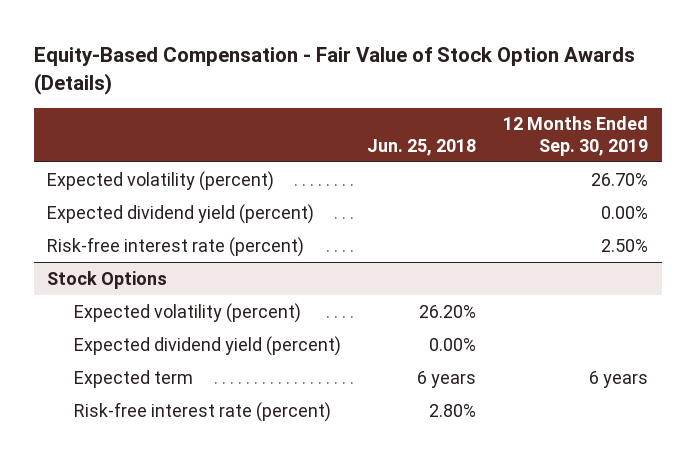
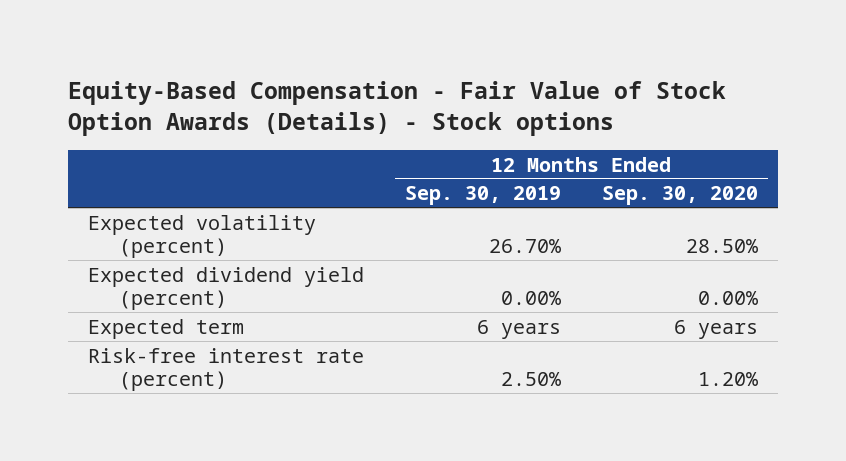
[33,46,635,95] Equity-Based Compensation - Fair Value of Stock Option Awards (Details) -> [67,80,726,137] Equity-Based Compensation - Fair Value of Stock Option Awards (Details) - Stock options
[367,138,477,156] Jun. 25, 2018 -> none
none -> [601,186,758,206] Sep. 30, 2020
none -> [88,318,245,339] Expected term
[47,270,168,289] Stock Options -> none
[73,302,301,323] Expected volatility (percent) -> none
[73,335,341,356] Expected dividend yield (percent) -> none
[73,369,193,388] Expected term -> none
[73,401,331,422] Risk-free interest rate (percent) -> none

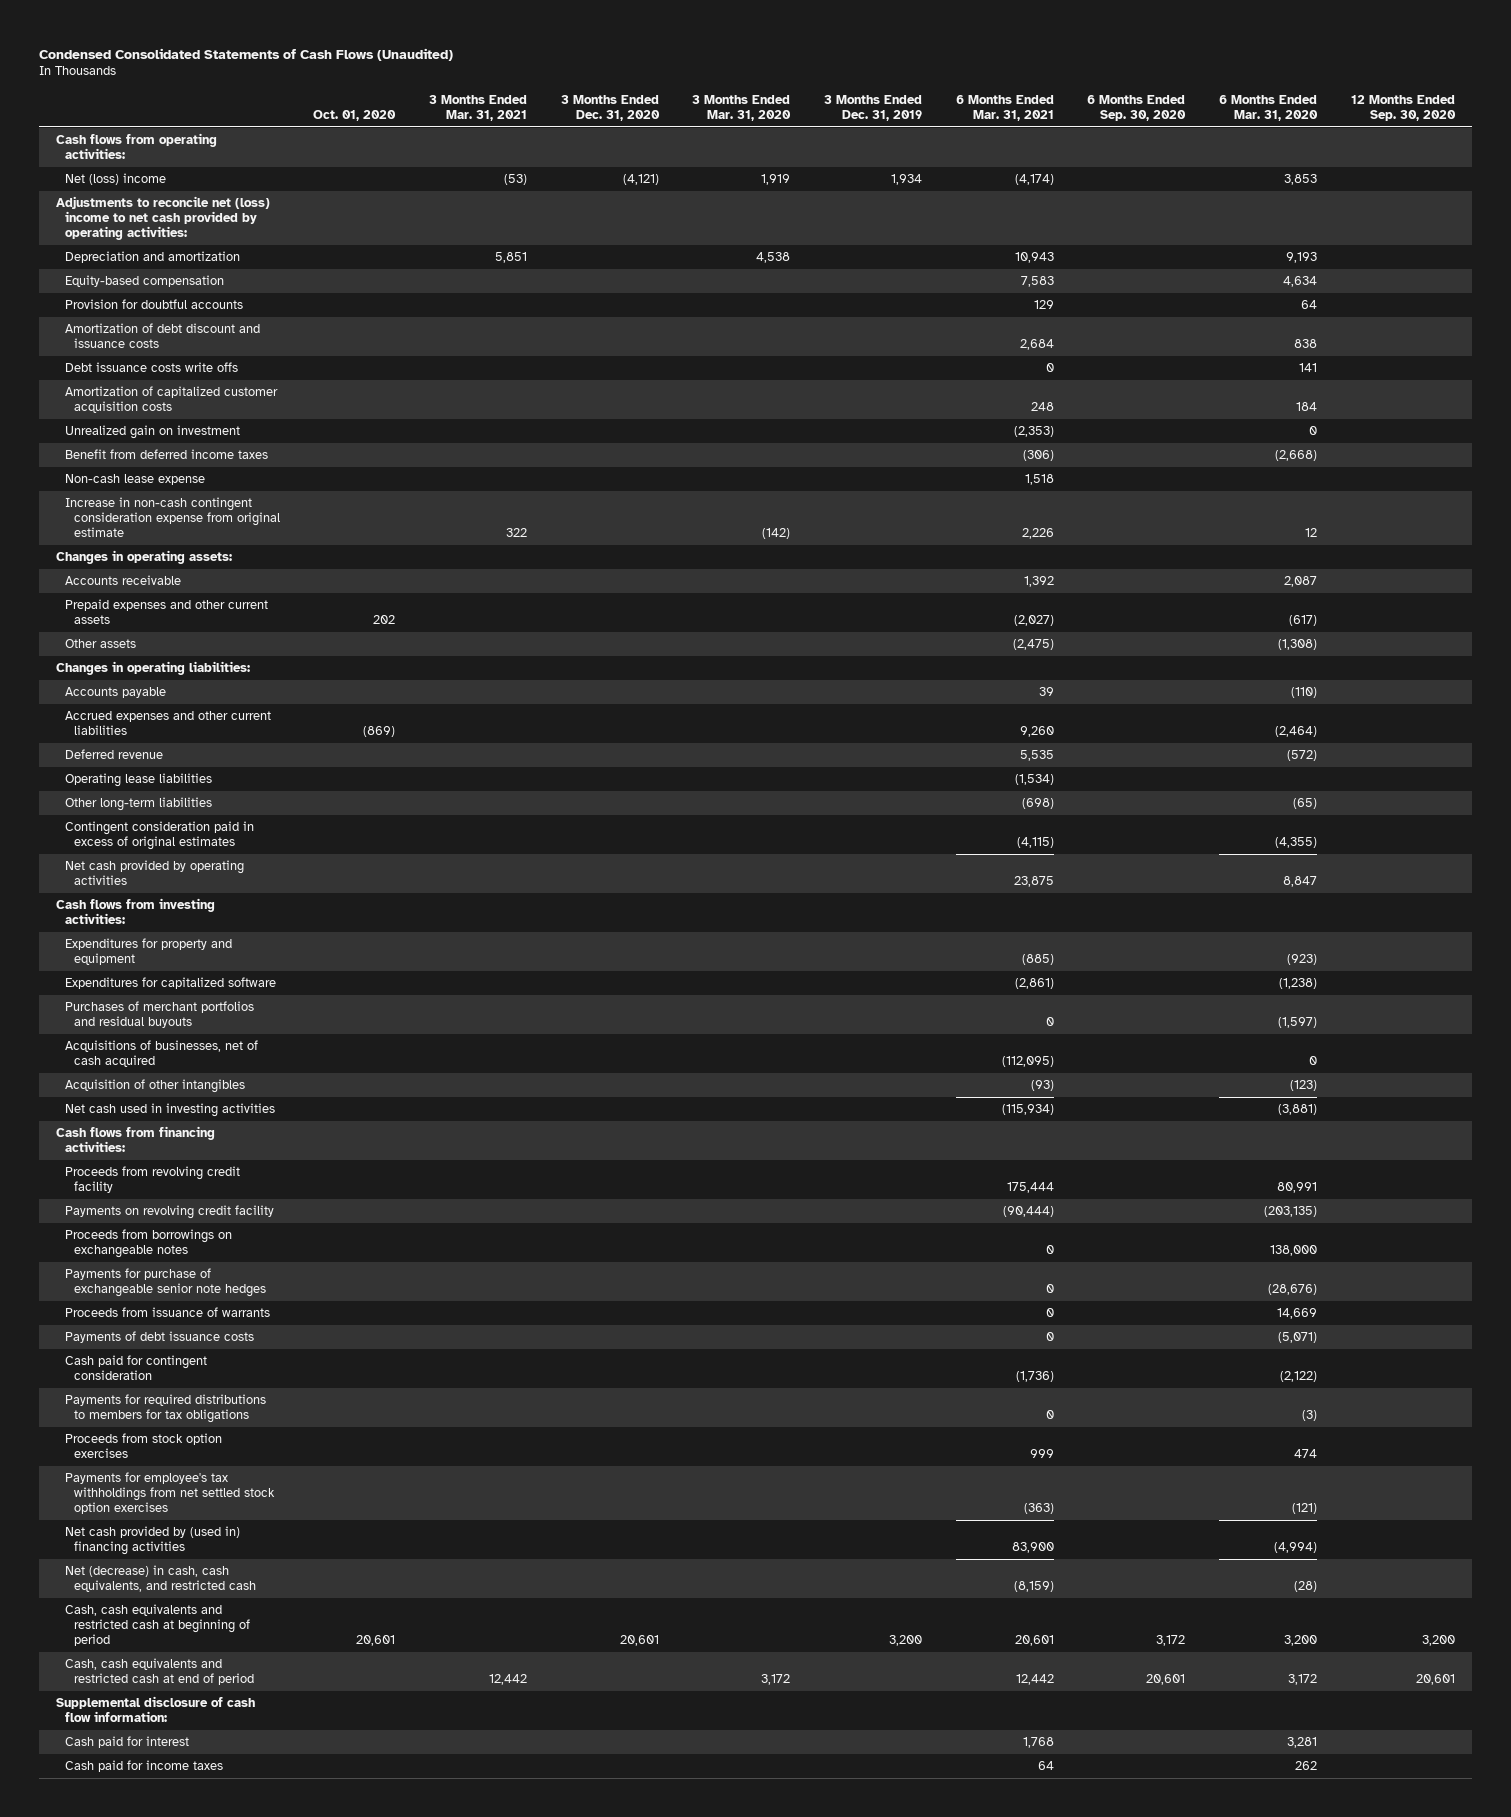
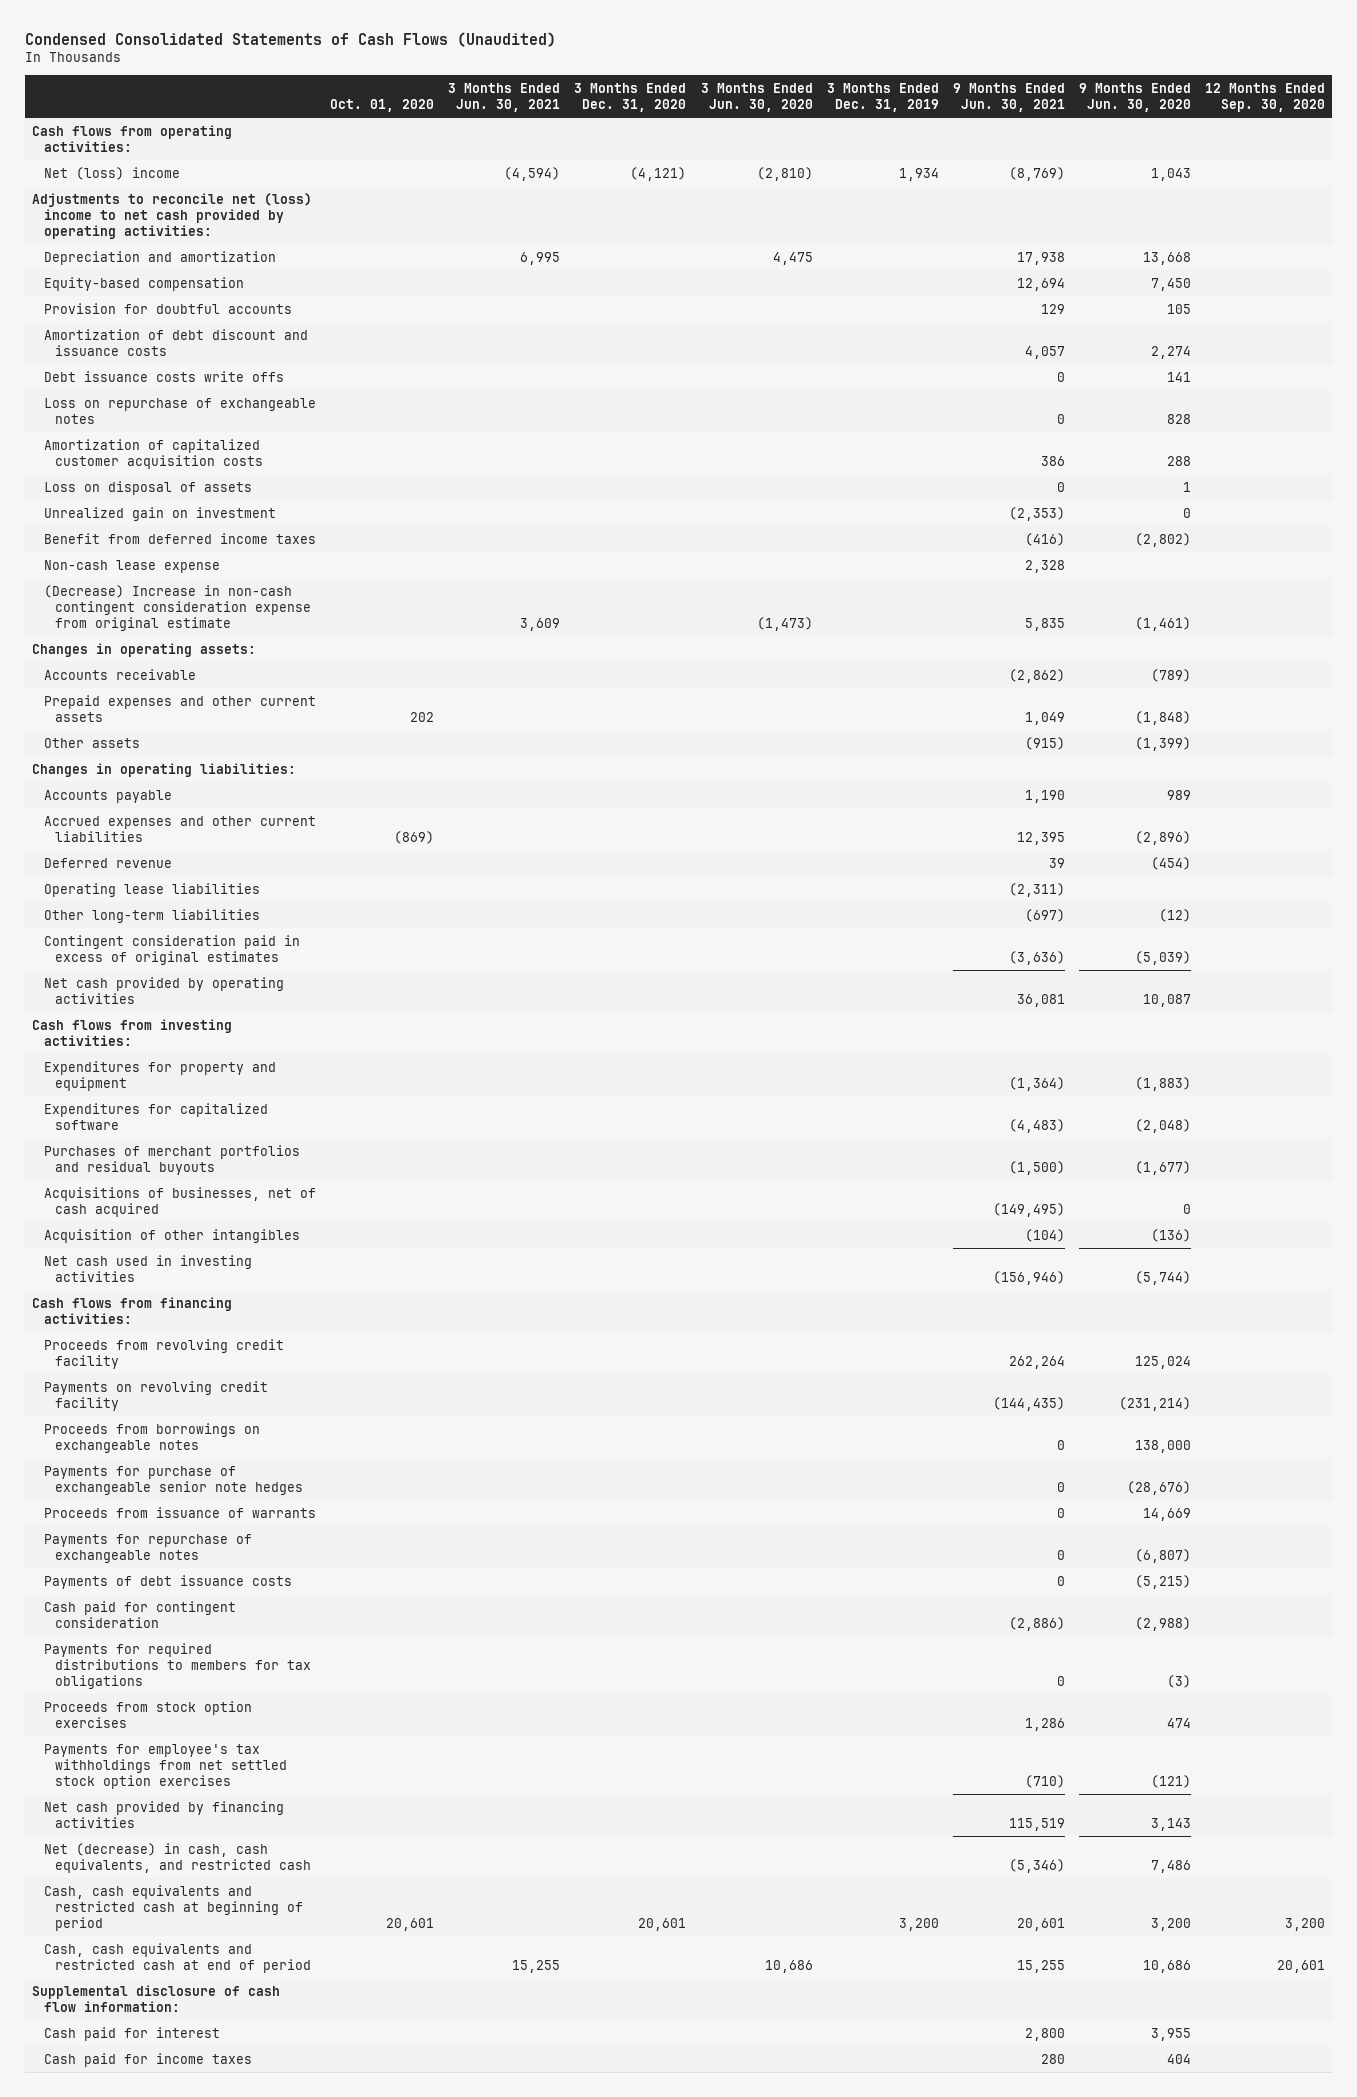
[428,94,527,121] 3 Months Ended Mar. 31, 2021 -> none
[692,94,792,121] 3 Months Ended Mar. 31, 2020 -> none
[955,94,1054,121] 6 Months Ended Mar. 31, 2021 -> none
[1087,94,1187,121] 6 Months Ended Sep. 30, 2020 -> none
[1219,94,1319,121] 6 Months Ended Mar. 31, 2020 -> none
none -> [448,82,561,112] 3 Months Ended Jun. 30, 2021
none -> [700,82,813,112] 3 Months Ended Jun. 30, 2020
none -> [952,82,1065,112] 9 Months Ended Jun. 30, 2021
none -> [1079,82,1192,112] 9 Months Ended Jun. 30, 2020
none -> [43,397,316,424] Loss on repurchase of exchangeable notes
none -> [43,480,252,495] Loss on disposal of assets
[64,497,280,538] Increase in non-cash contingent consideration expense from original estimate -> [43,584,312,631] (Decrease) Increase in non-cash contingent consideration expense from original estimate
none -> [43,1533,252,1563] Payments for repurchase of exchangeable notes
[64,1526,240,1556] Net cash provided by (used in) financing activities -> [43,1800,284,1828] Net cash provided by financing activities

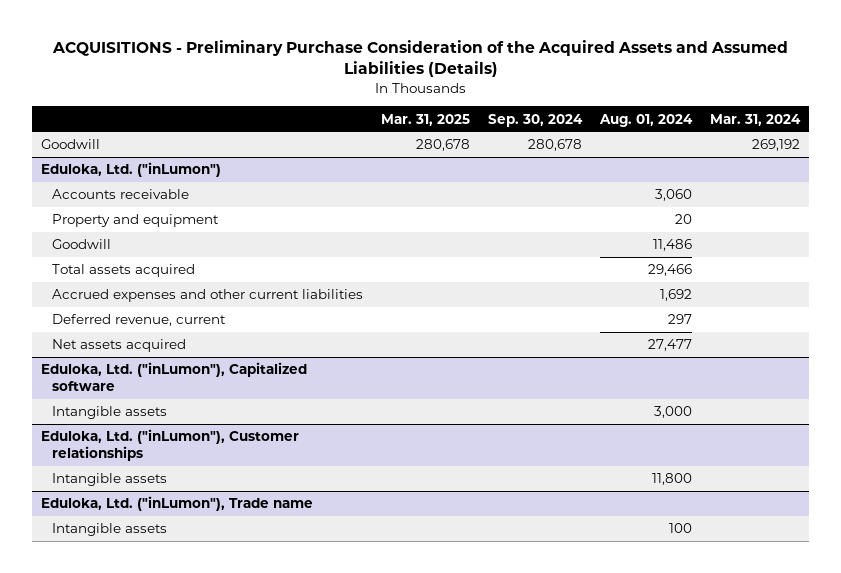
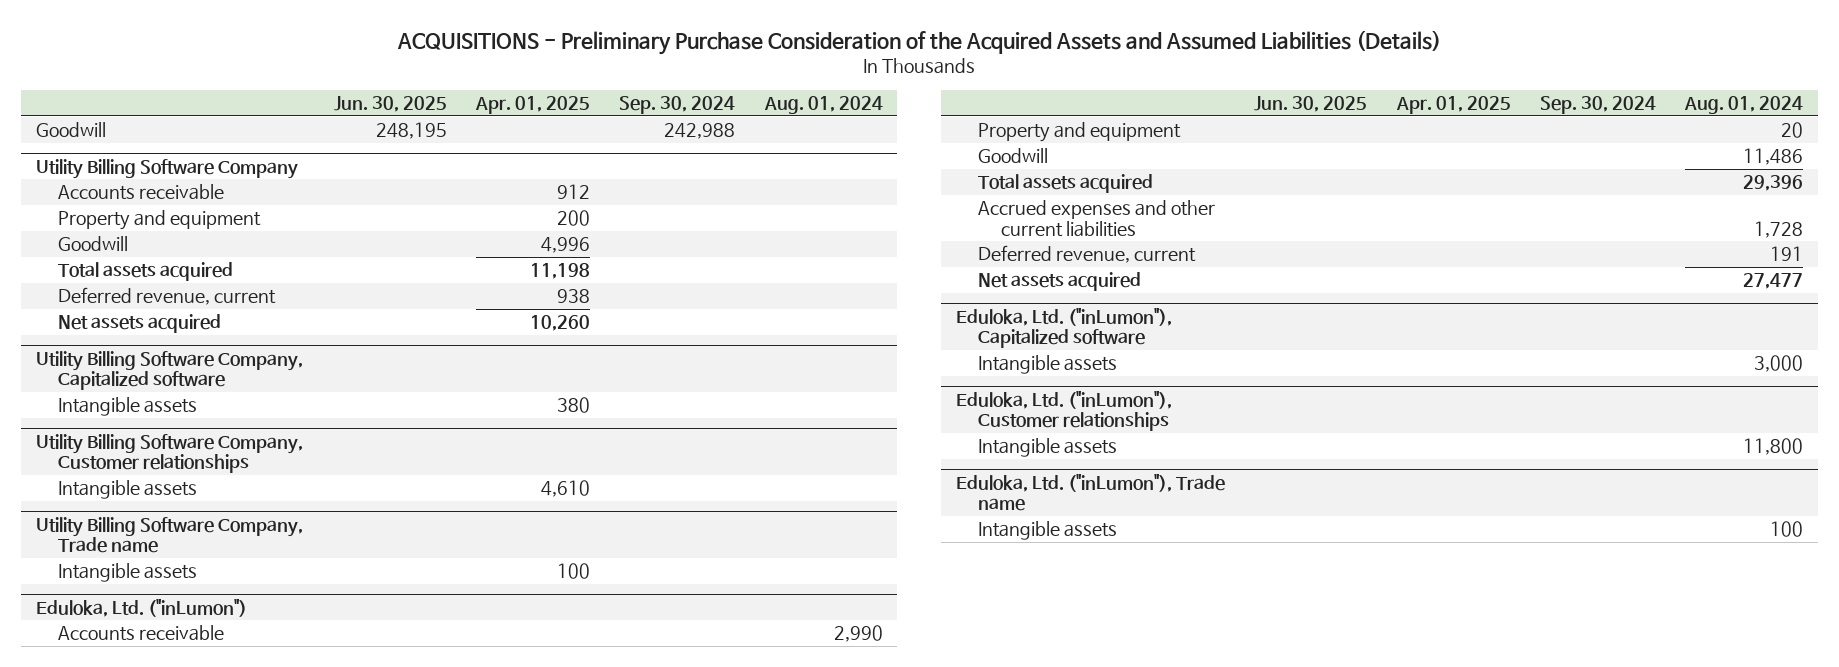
[381,113,471,126] Mar. 31, 2025 -> none
[710,113,802,126] Mar. 31, 2024 -> none
none -> [333,96,447,113] Jun. 30, 2025
none -> [475,96,591,115] Apr. 01, 2025
[528,139,583,152] 280,678 -> [664,123,736,140] 242,988
none -> [35,158,298,179] Utility Billing Software Company
none -> [57,184,224,201] Accounts receivable
none -> [57,210,261,231] Property and equipment
none -> [57,236,128,252] Goodwill
none -> [57,262,233,282] Total assets acquired
none -> [57,287,276,306] Deferred revenue, current
none -> [57,314,221,334] Net assets acquired
none -> [35,350,303,390] Utility Billing Software Company, Capitalized software
none -> [57,397,197,417] Intangible assets
none -> [35,433,303,473] Utility Billing Software Company, Customer relationships
none -> [57,480,197,500] Intangible assets
none -> [35,516,303,553] Utility Billing Software Company, Trade name
none -> [57,563,197,583] Intangible assets
[655,189,693,202] 3,060 -> [833,625,883,643] 2,990
[648,264,693,277] 29,466 -> [1743,175,1804,192] 29,396
[660,289,693,302] 1,692 -> [1754,220,1804,238] 1,728
[668,314,693,325] 297 -> [1770,246,1804,262] 191

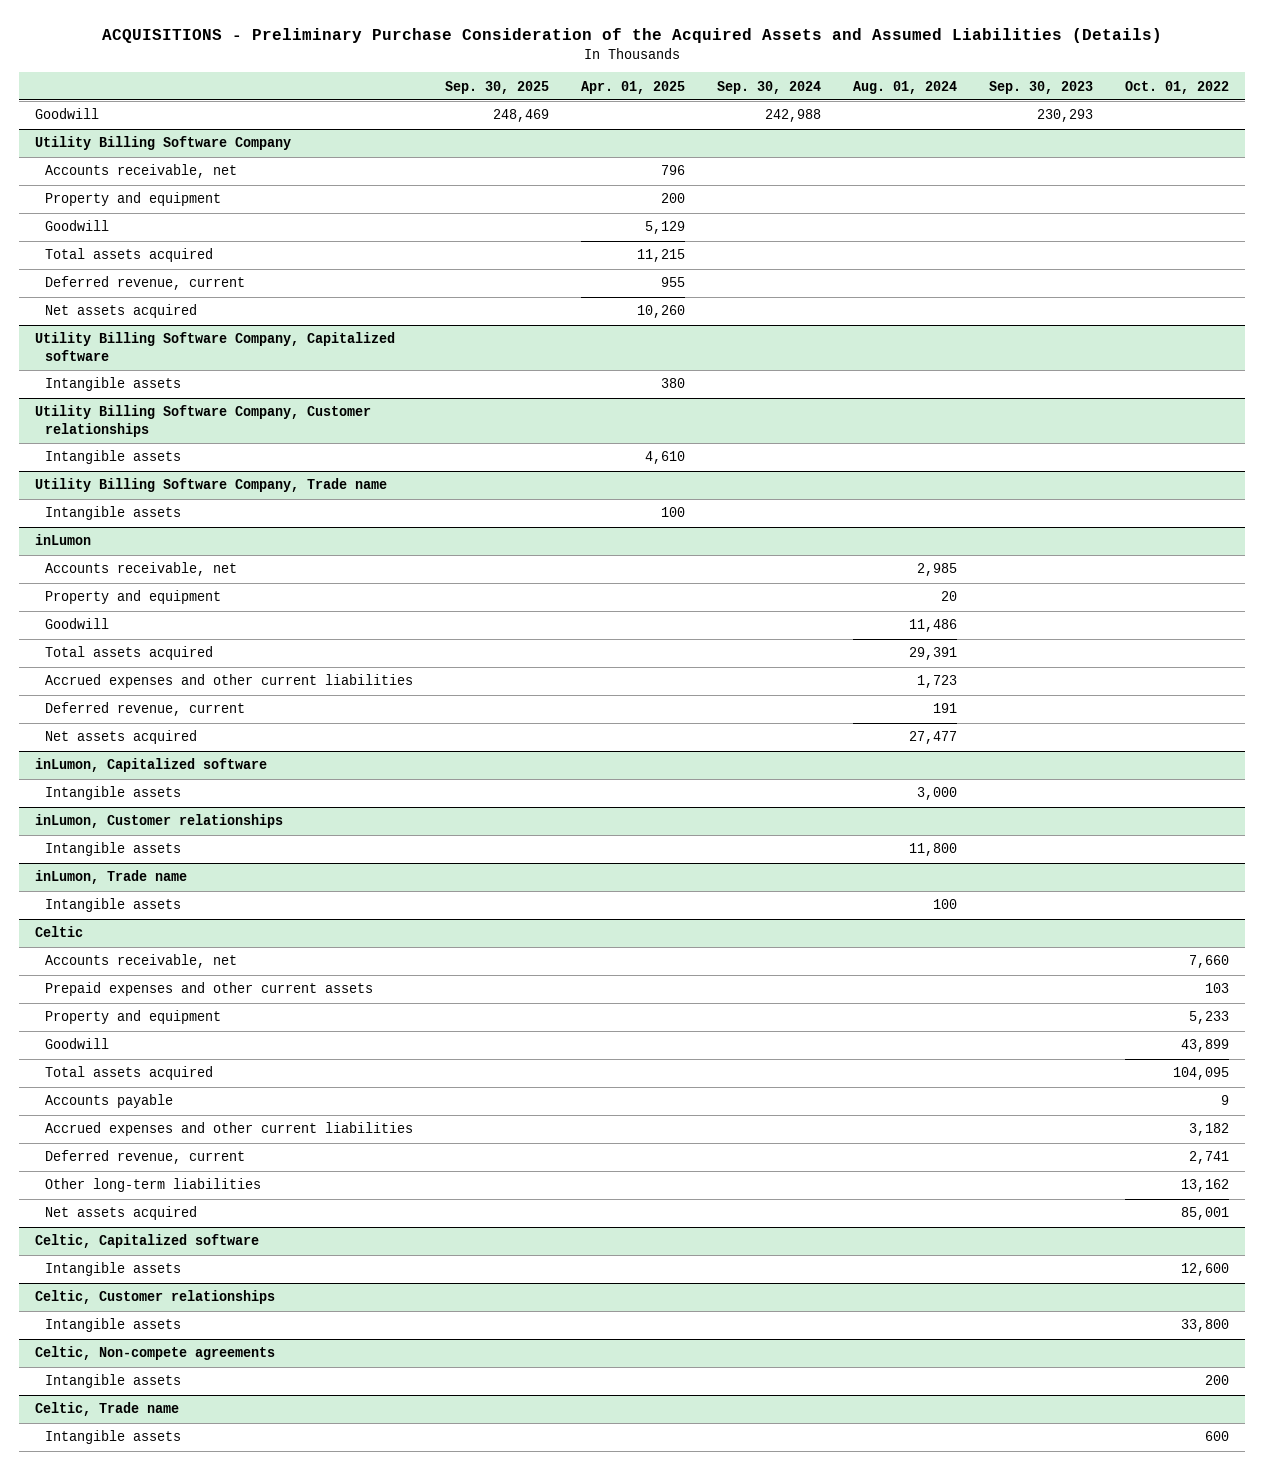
[333,96,447,113] Jun. 30, 2025 -> none
none -> [444,80,549,94] Sep. 30, 2025
none -> [988,80,1093,94] Sep. 30, 2023
none -> [1124,80,1229,94] Oct. 01, 2022
[57,184,224,201] Accounts receivable -> [45,164,238,179] Accounts receivable, net
[557,184,591,200] 912 -> [660,165,685,176] 796
[541,237,591,254] 4,996 -> [644,221,685,235] 5,129
[530,263,591,280] 11,198 -> [636,249,685,263] 11,215
[557,289,591,304] 938 -> [660,277,685,288] 955
[35,598,247,617] Eduloka, Ltd. ("inLumon") -> [34,534,91,546] inLumon
[57,625,224,642] Accounts receivable -> [45,562,238,577] Accounts receivable, net
[833,625,883,643] 2,990 -> [916,563,957,577] 2,985
[1743,175,1804,192] 29,396 -> [908,647,957,661] 29,391
[1754,220,1804,238] 1,728 -> [916,675,957,689] 1,723
[956,307,1173,348] Eduloka, Ltd. ("inLumon"), Capitalized software -> [34,758,267,773] inLumon, Capitalized software
[956,390,1173,431] Eduloka, Ltd. ("inLumon"), Customer relationships -> [34,814,283,829] inLumon, Customer relationships
[956,473,1226,511] Eduloka, Ltd. ("inLumon"), Trade name -> [34,870,187,885] inLumon, Trade name
none -> [34,926,83,938] Celtic
none -> [45,954,238,969] Accounts receivable, net
none -> [45,982,374,997] Prepaid expenses and other current assets
none -> [45,1010,222,1025] Property and equipment
none -> [45,1038,110,1050] Goodwill
none -> [45,1066,214,1081] Total assets acquired
none -> [45,1094,174,1109] Accounts payable
none -> [45,1122,414,1137] Accrued expenses and other current liabilities
none -> [45,1150,246,1165] Deferred revenue, current
none -> [45,1178,262,1193] Other long-term liabilities
none -> [45,1206,198,1221] Net assets acquired
none -> [34,1234,259,1249] Celtic, Capitalized software
none -> [45,1262,182,1277] Intangible assets
none -> [34,1290,275,1305] Celtic, Customer relationships
none -> [45,1318,182,1333] Intangible assets
none -> [34,1346,275,1361] Celtic, Non-compete agreements
none -> [45,1374,182,1389] Intangible assets
none -> [34,1402,179,1417] Celtic, Trade name
none -> [45,1430,182,1445] Intangible assets

